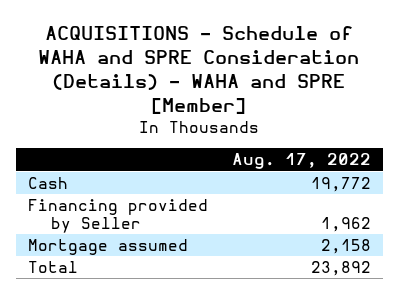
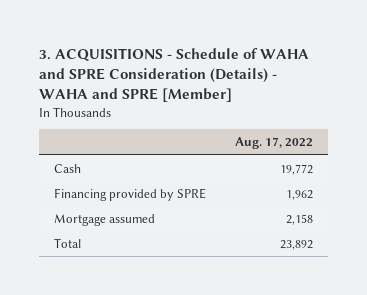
[38,26,360,115] ACQUISITIONS - Schedule of WAHA and SPRE Consideration (Details) - WAHA and SPRE [Member] -> [39,48,310,103] 3. ACQUISITIONS - Schedule of WAHA and SPRE Consideration (Details) - WAHA and SPRE [Member]
[28,199,209,233] Financing provided by Seller -> [53,187,206,201] Financing provided by SPRE

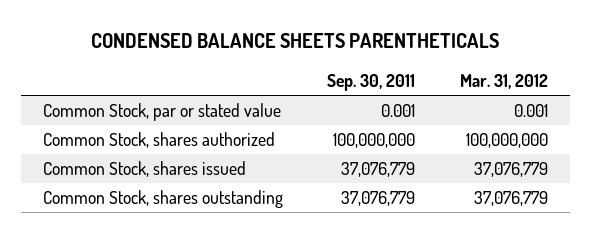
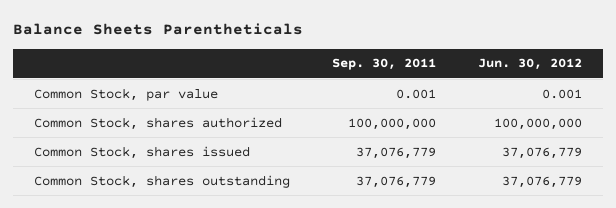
[91,33,500,49] CONDENSED BALANCE SHEETS PARENTHETICALS -> [12,23,303,36] Balance Sheets Parentheticals
[459,74,548,90] Mar. 31, 2012 -> none
none -> [478,58,583,71] Jun. 30, 2012
[43,103,282,122] Common Stock, par or stated value -> [33,87,218,101] Common Stock, par value

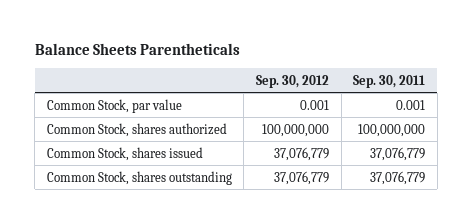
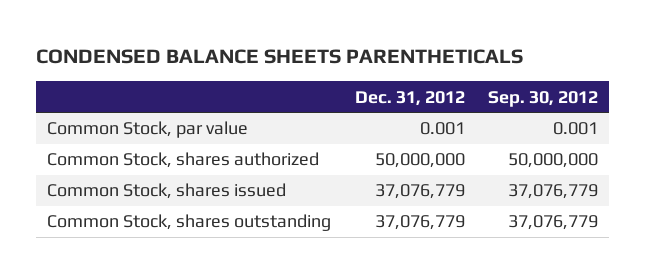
[34,43,240,56] Balance Sheets Parentheticals -> [35,49,523,65] CONDENSED BALANCE SHEETS PARENTHETICALS
[353,74,426,88] Sep. 30, 2011 -> none
none -> [354,90,465,106] Dec. 31, 2012
[261,123,329,137] 100,000,000 -> [507,153,598,169] 50,000,000

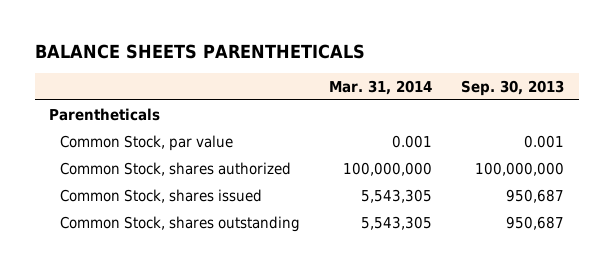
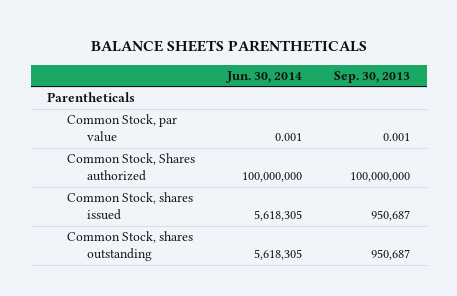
[329,79,433,95] Mar. 31, 2014 -> none
none -> [226,70,303,83] Jun. 30, 2014
[60,162,292,177] Common Stock, shares authorized -> [66,153,195,182] Common Stock, Shares authorized

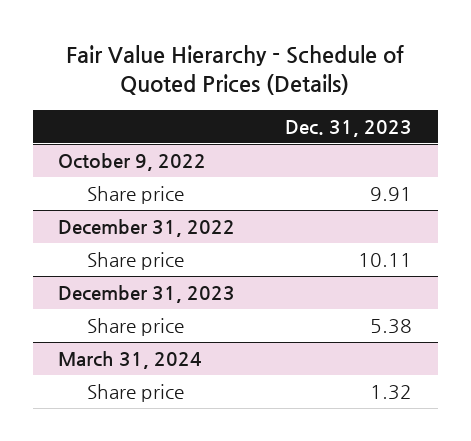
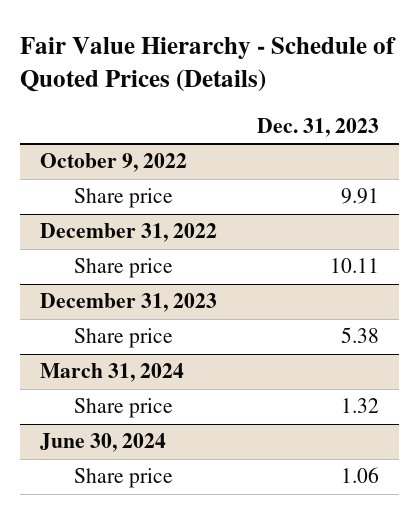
none -> [40,433,167,453] June 30, 2024
none -> [74,468,174,489] Share price

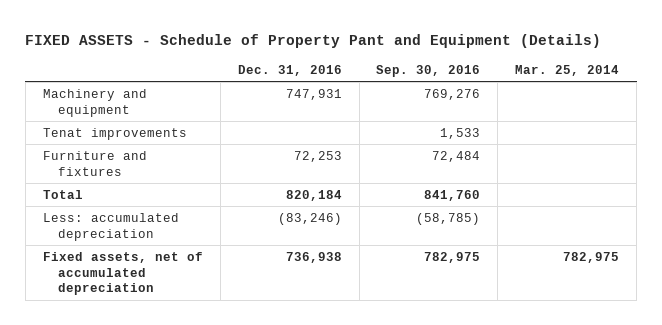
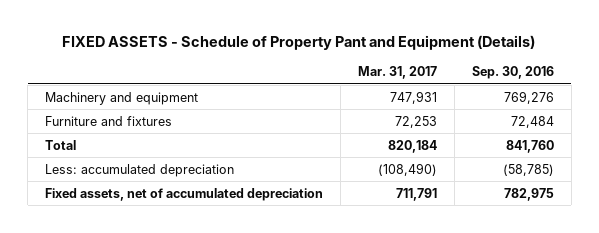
[237,64,342,76] Dec. 31, 2016 -> none
[515,64,620,76] Mar. 25, 2014 -> none
none -> [357,66,437,80] Mar. 31, 2017
[42,127,187,140] Tenat improvements -> none

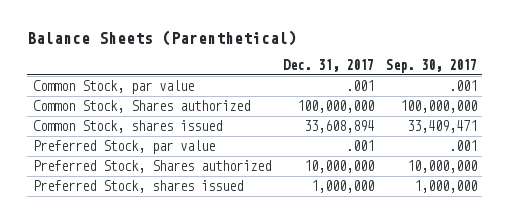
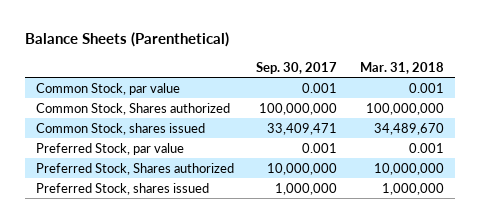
[282,59,374,73] Dec. 31, 2017 -> none
none -> [359,61,444,74] Mar. 31, 2018
[448,80,477,92] .001 -> [302,82,338,93] 0.001
[448,140,477,152] .001 -> [302,142,338,153] 0.001

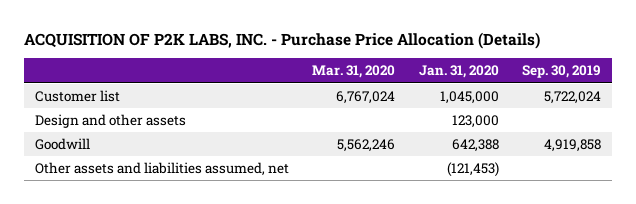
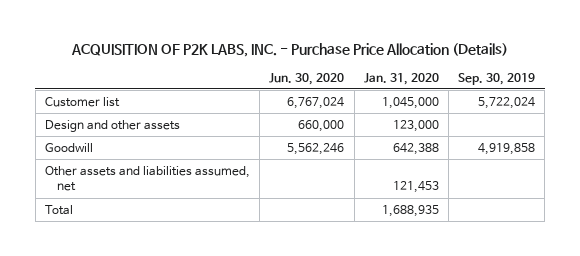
[312,65,396,79] Mar. 31, 2020 -> none
none -> [269,72,345,85] Jun. 30, 2020
[446,162,499,178] (121,453) -> [392,181,439,194] 121,453
none -> [44,204,73,215] Total

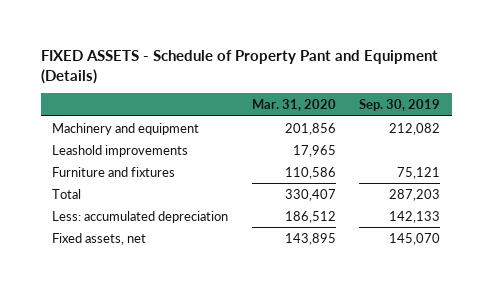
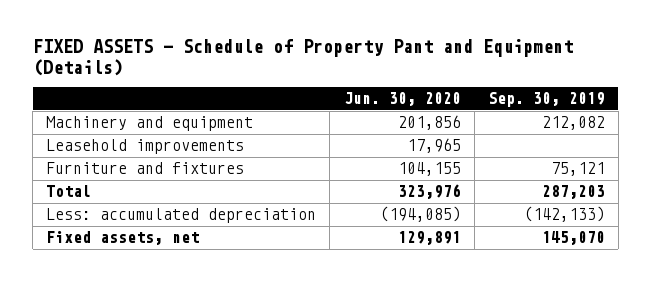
[251,99,336,112] Mar. 31, 2020 -> none
none -> [343,92,461,107] Jun. 30, 2020
[52,144,189,157] Leashold improvements -> [46,139,245,155] Leasehold improvements
[389,210,441,223] 142,133 -> [523,206,605,223] (142,133)

